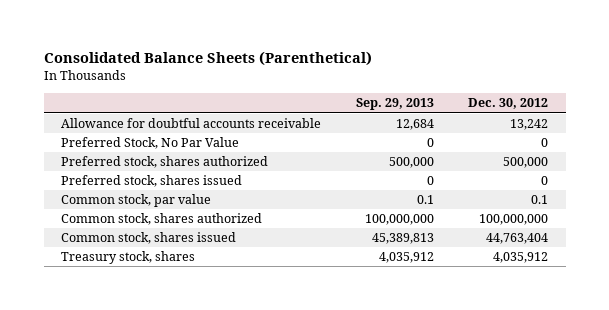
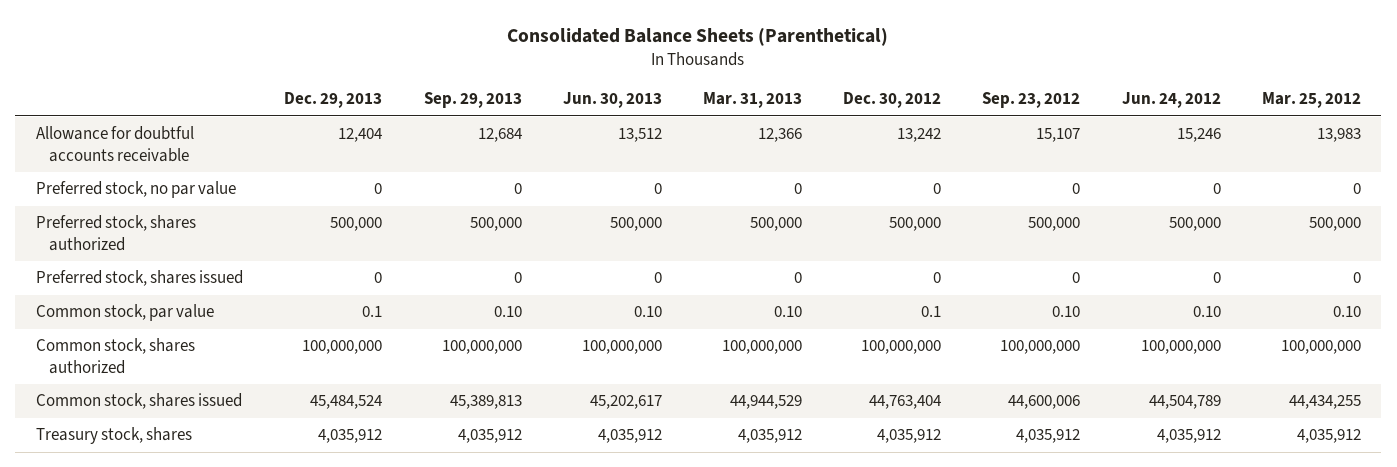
none -> [284,92,383,109] Dec. 29, 2013
none -> [562,92,662,109] Jun. 30, 2013
none -> [702,92,802,109] Mar. 31, 2013
none -> [982,92,1081,109] Sep. 23, 2012
none -> [1121,92,1221,109] Jun. 24, 2012
none -> [1261,92,1361,109] Mar. 25, 2012
[60,137,239,150] Preferred Stock, No Par Value -> [36,181,237,199] Preferred stock, no par value
[416,195,434,205] 0.1 -> [493,306,522,318] 0.10

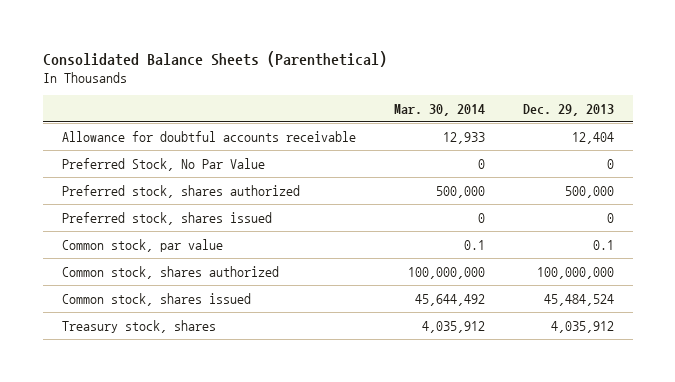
[423,92,522,109] Sep. 29, 2013 -> none
[562,92,662,109] Jun. 30, 2013 -> none
[702,92,802,109] Mar. 31, 2013 -> none
[843,92,942,109] Dec. 30, 2012 -> none
[982,92,1081,109] Sep. 23, 2012 -> none
[1121,92,1221,109] Jun. 24, 2012 -> none
[1261,92,1361,109] Mar. 25, 2012 -> none
none -> [393,103,485,116] Mar. 30, 2014
[36,181,237,199] Preferred stock, no par value -> [61,157,265,171] Preferred Stock, No Par Value

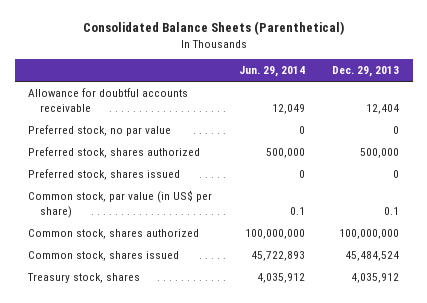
[393,103,485,116] Mar. 30, 2014 -> none
none -> [239,65,306,77] Jun. 29, 2014
[61,157,265,171] Preferred Stock, No Par Value -> [28,125,172,137] Preferred stock, no par value
[61,238,223,252] Common stock, par value -> [28,190,213,218] Common stock, par value (in US$ per share)

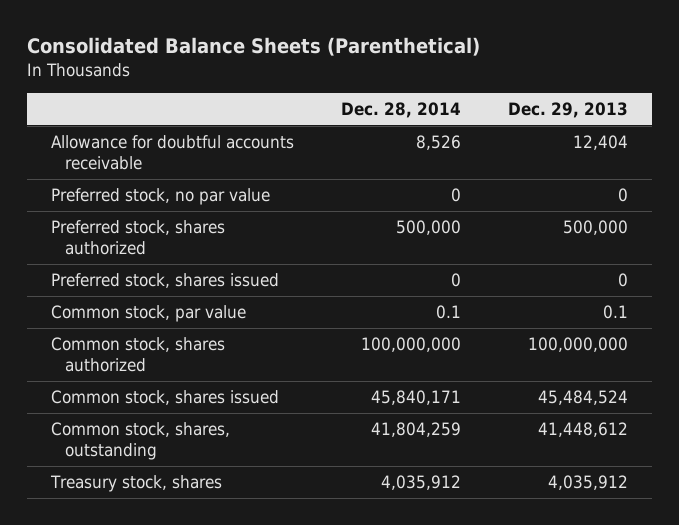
[239,65,306,77] Jun. 29, 2014 -> none
none -> [341,102,462,119] Dec. 28, 2014
[28,190,213,218] Common stock, par value (in US$ per share) -> [50,305,246,323] Common stock, par value
none -> [50,422,230,461] Common stock, shares, outstanding

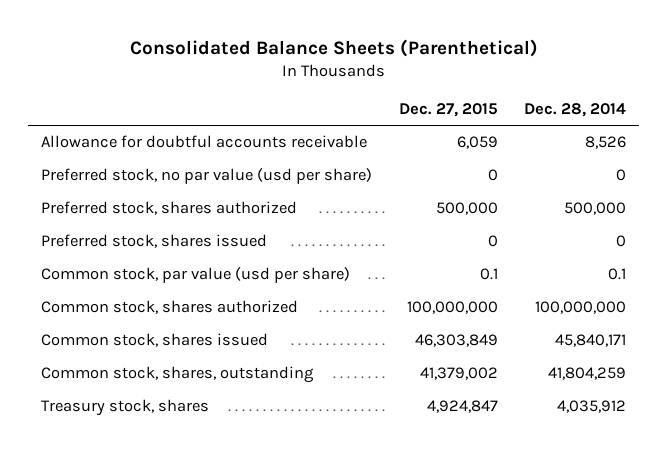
[508,102,629,119] Dec. 29, 2013 -> none
none -> [398,103,498,118] Dec. 27, 2015
[50,188,270,206] Preferred stock, no par value -> [41,168,373,185] Preferred stock, no par value (usd per share)
[50,305,246,323] Common stock, par value -> [41,267,351,284] Common stock, par value (usd per share)

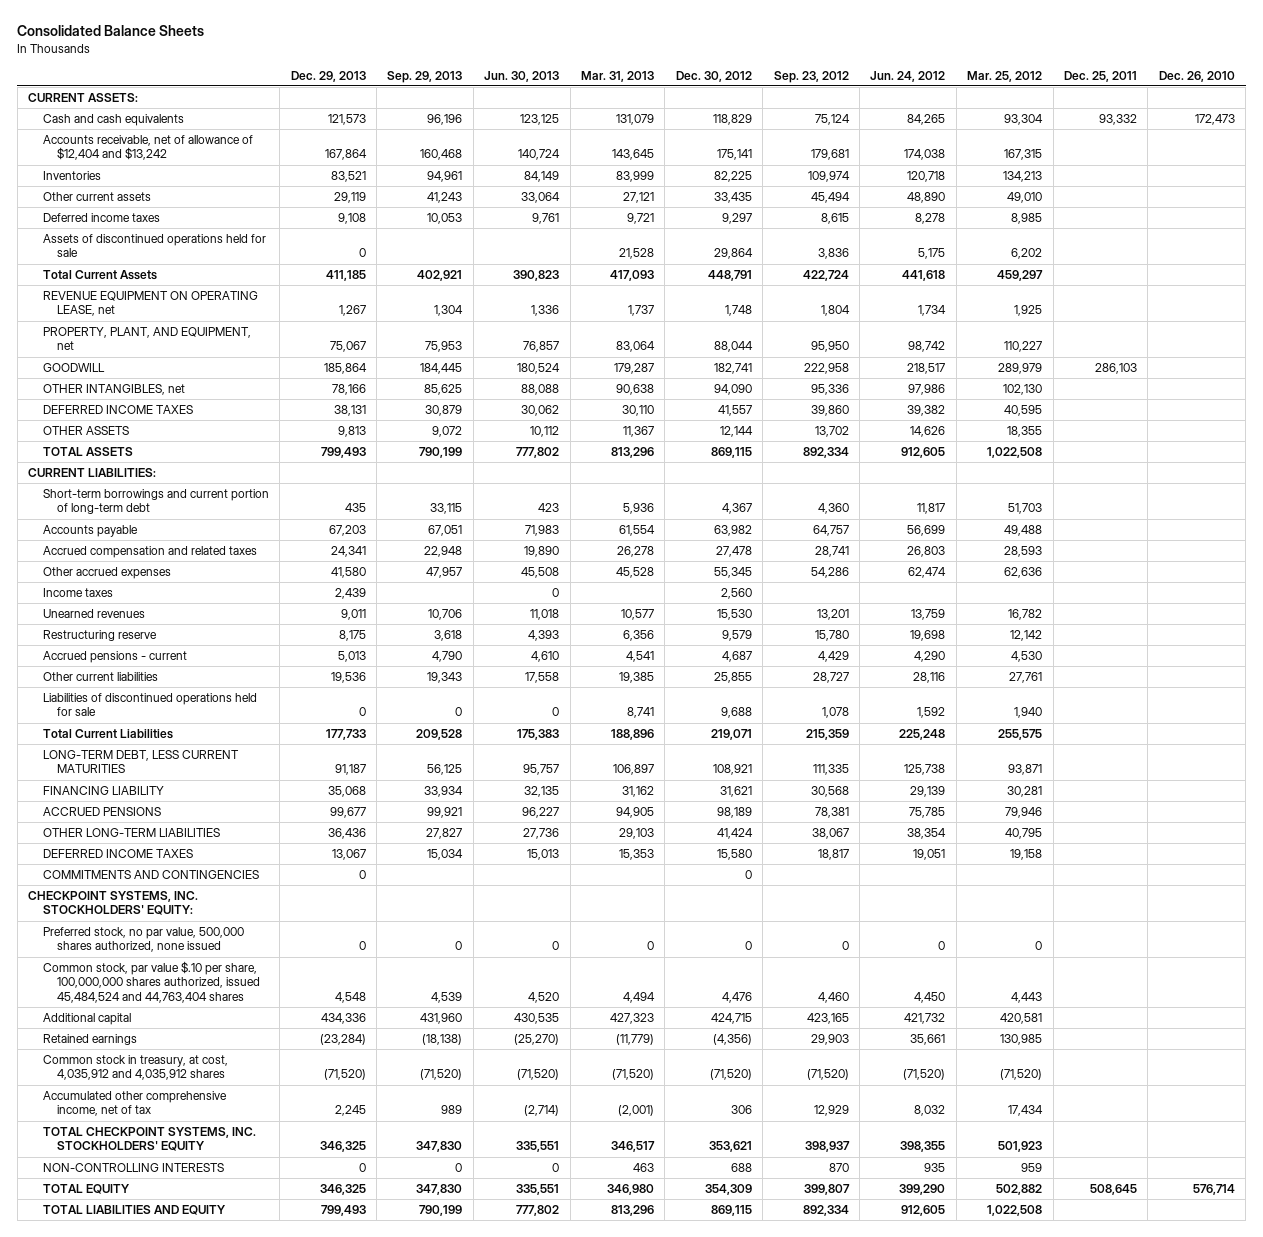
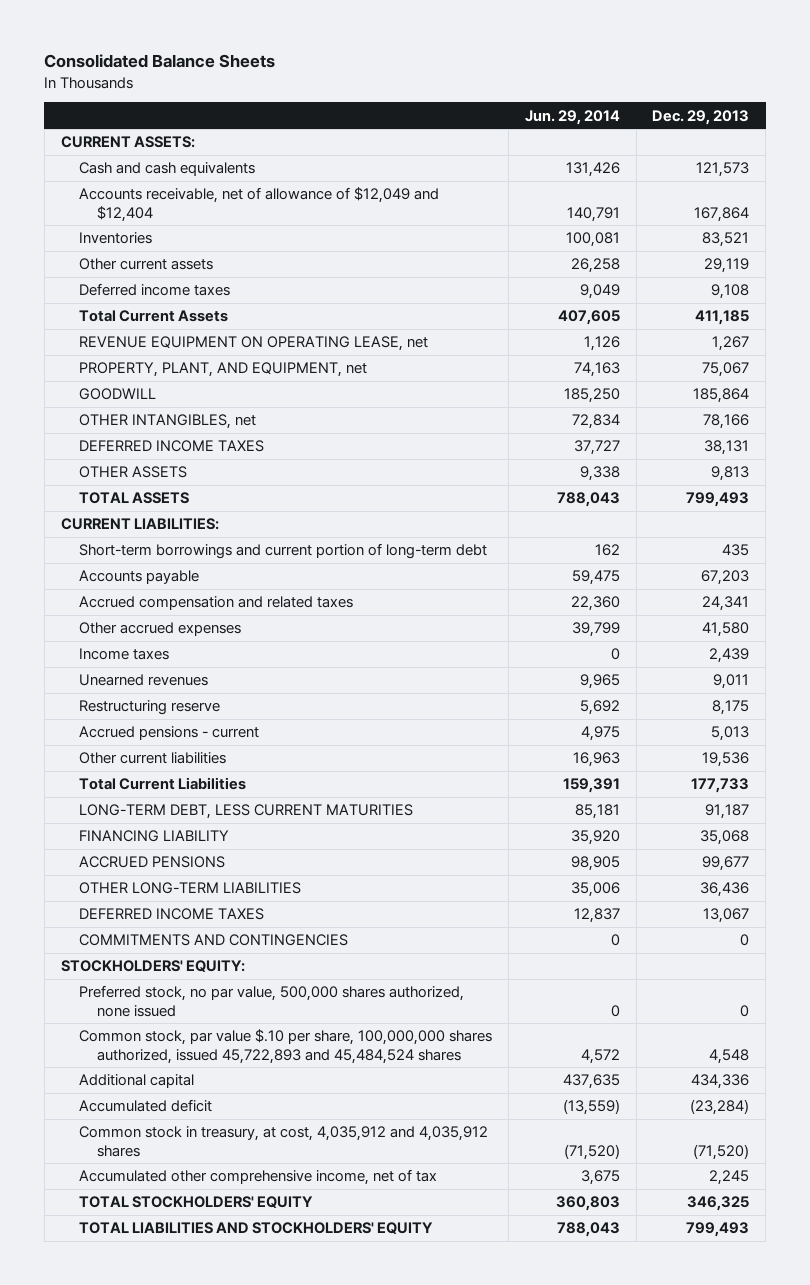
[387,70,463,83] Sep. 29, 2013 -> none
[484,70,560,82] Jun. 30, 2013 -> none
[580,70,654,82] Mar. 31, 2013 -> none
[675,70,752,82] Dec. 30, 2012 -> none
[773,70,849,83] Sep. 23, 2012 -> none
[870,70,946,82] Jun. 24, 2012 -> none
[967,70,1043,82] Mar. 25, 2012 -> none
[1063,70,1137,82] Dec. 25, 2011 -> none
[1158,70,1235,82] Dec. 26, 2010 -> none
none -> [524,109,620,125] Jun. 29, 2014
[42,135,253,161] Accounts receivable, net of allowance of $12,404 and $13,242 -> [78,187,439,222] Accounts receivable, net of allowance of $12,049 and $12,404
[42,234,266,258] Assets of discontinued operations held for sale -> none
[42,693,257,717] Liabilities of discontinued operations held for sale -> none
[28,891,199,916] CHECKPOINT SYSTEMS, INC. STOCKHOLDERS' EQUITY: -> [60,960,245,973] STOCKHOLDERS' EQUITY:
[42,961,261,1003] Common stock, par value $.10 per share, 100,000,000 shares authorized, issued 45,484,524 and 44,763,404 shares -> [78,1029,492,1064] Common stock, par value $.10 per share, 100,000,000 shares authorized, issued 45,722,893 and 45,484,524 shares
[42,1034,137,1046] Retained earnings -> [78,1099,212,1113] Accumulated deficit
[42,1127,256,1152] TOTAL CHECKPOINT SYSTEMS, INC. STOCKHOLDERS' EQUITY -> none
[42,1163,224,1173] NON-CONTROLLING INTERESTS -> none
[42,1184,130,1195] TOTAL EQUITY -> [78,1196,313,1209] TOTAL STOCKHOLDERS' EQUITY
[42,1205,226,1216] TOTAL LIABILITIES AND EQUITY -> [78,1222,433,1235] TOTAL LIABILITIES AND STOCKHOLDERS' EQUITY

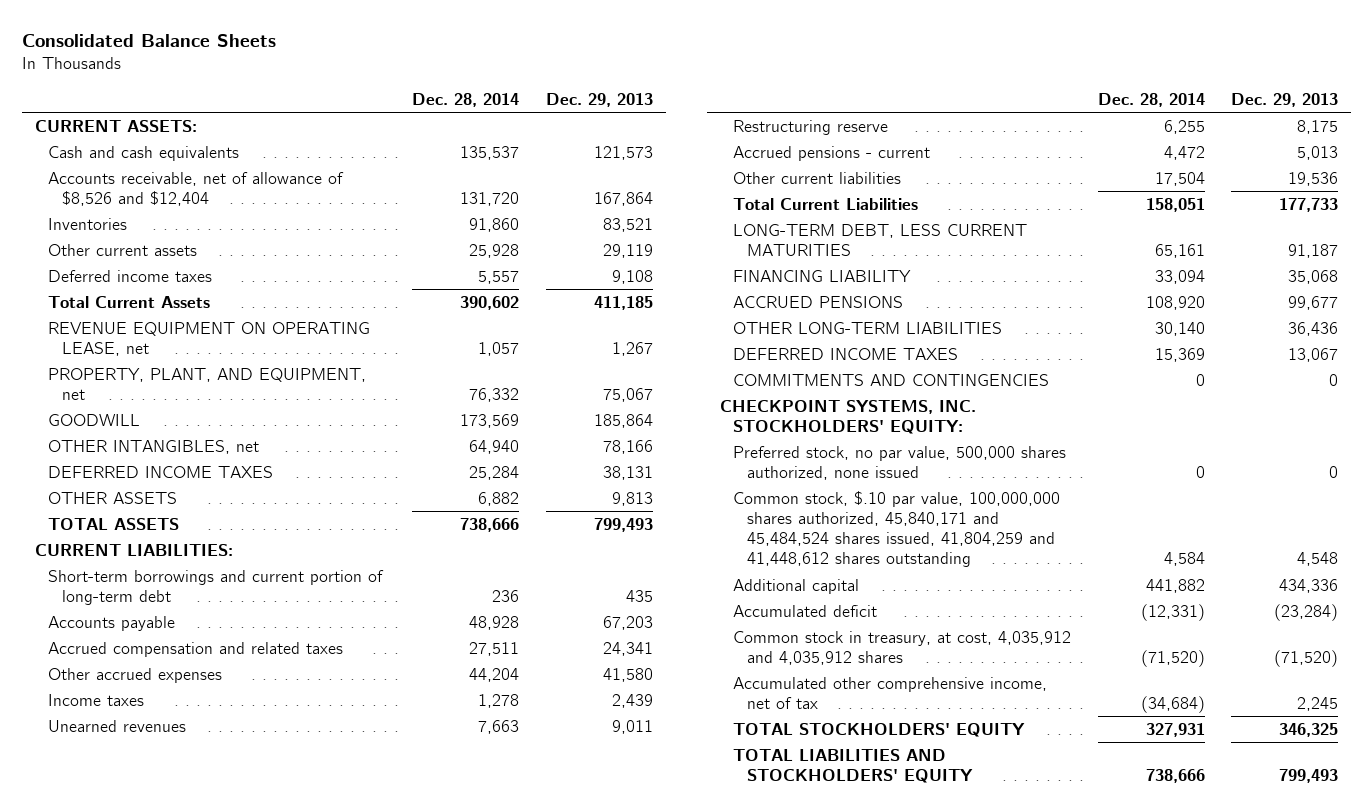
[524,109,620,125] Jun. 29, 2014 -> none
none -> [412,92,520,107] Dec. 28, 2014
[78,187,439,222] Accounts receivable, net of allowance of $12,049 and $12,404 -> [48,171,345,206] Accounts receivable, net of allowance of $8,526 and $12,404
[60,960,245,973] STOCKHOLDERS' EQUITY: -> [719,399,976,434] CHECKPOINT SYSTEMS, INC. STOCKHOLDERS' EQUITY:
[78,1029,492,1064] Common stock, par value $.10 per share, 100,000,000 shares authorized, issued 45,722,893 and 45,484,524 shares -> [733,490,1061,568] Common stock, $.10 par value, 100,000,000 shares authorized, 45,840,171 and 45,484,524 shares issued, 41,804,259 and 41,448,612 shares outstanding

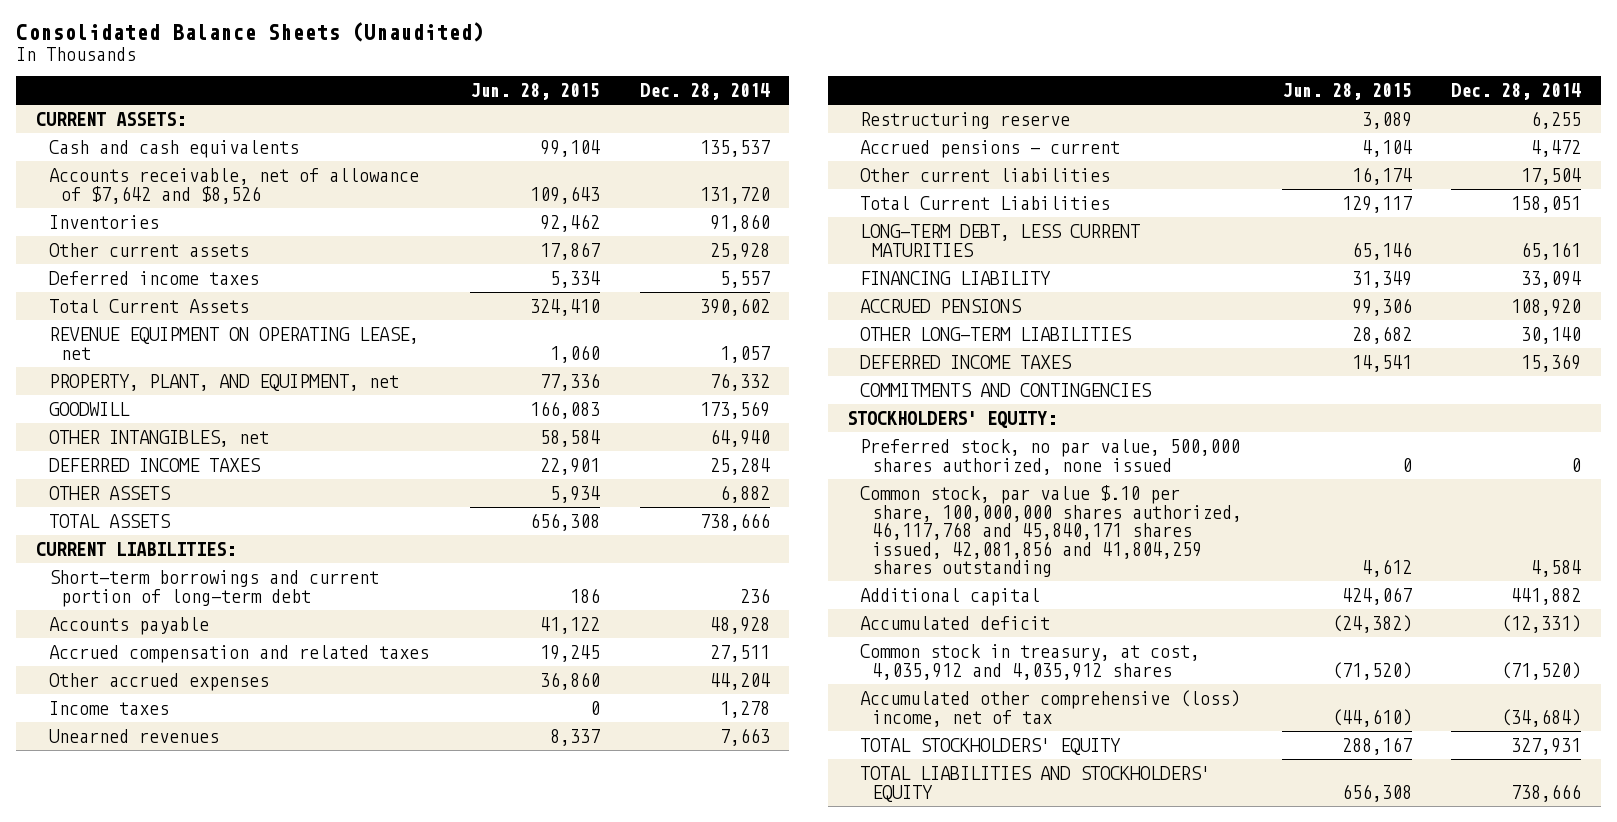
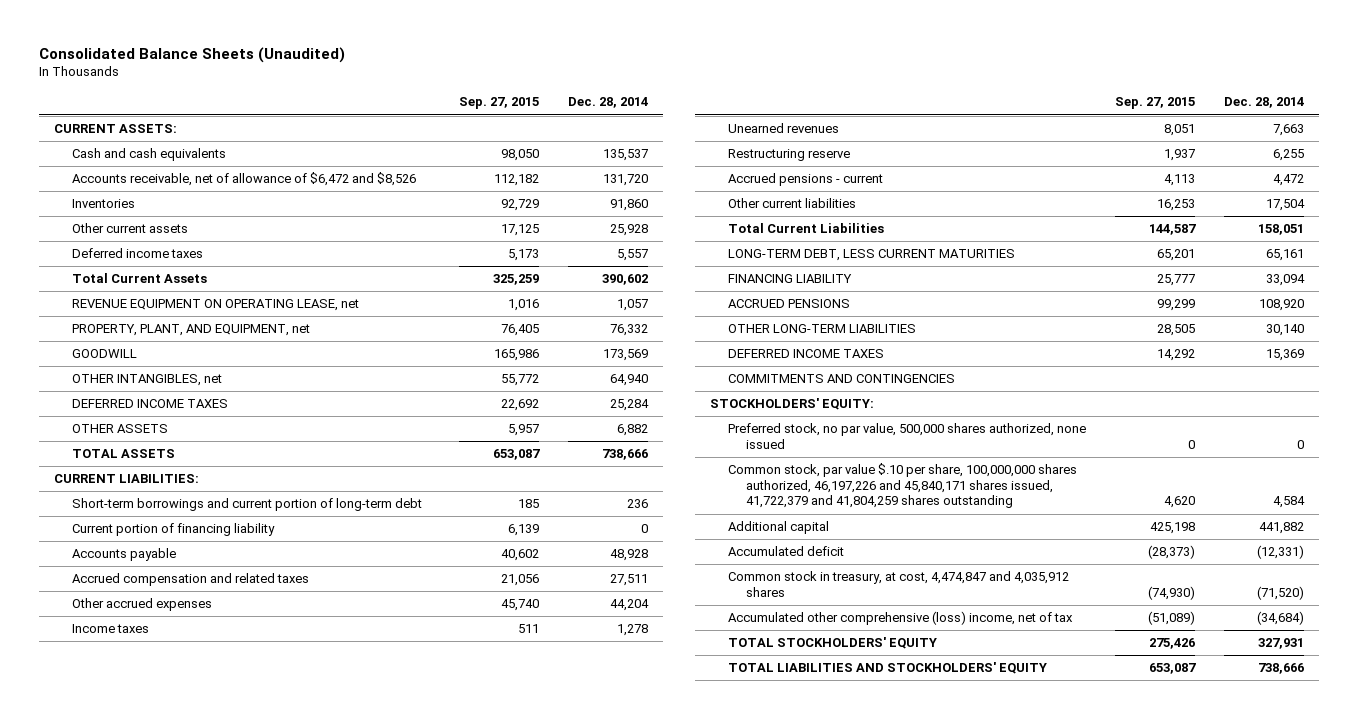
[470,83,601,101] Jun. 28, 2015 -> none
none -> [459,97,540,110] Sep. 27, 2015
[48,168,419,204] Accounts receivable, net of allowance of $7,642 and $8,526 -> [71,172,416,187] Accounts receivable, net of allowance of $6,472 and $8,526
none -> [71,523,275,537] Current portion of financing liability
[859,485,1243,578] Common stock, par value $.10 per share, 100,000,000 shares authorized, 46,117,768 and 45,840,171 shares issued, 42,081,856 and 41,804,259 shares outstanding -> [727,463,1077,509] Common stock, par value $.10 per share, 100,000,000 shares authorized, 46,197,226 and 45,840,171 shares issued, 41,722,379 and 41,804,259 shares outstanding
[859,644,1200,680] Common stock in treasury, at cost, 4,035,912 and 4,035,912 shares -> [727,571,1069,597] Common stock in treasury, at cost, 4,474,847 and 4,035,912 shares

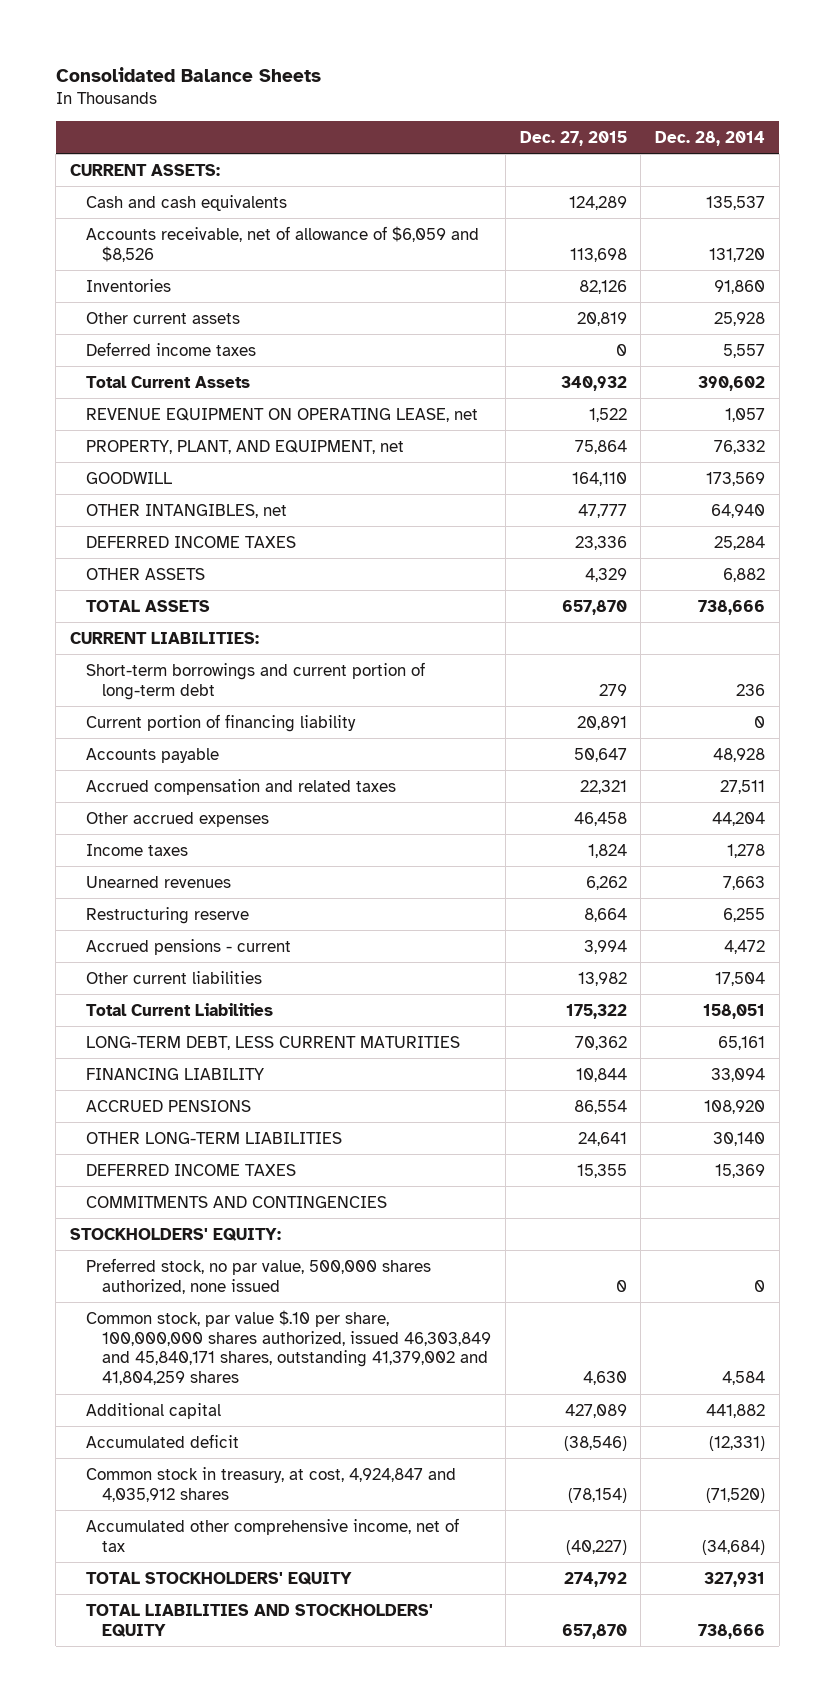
[39,47,346,64] Consolidated Balance Sheets (Unaudited) -> [55,66,321,82] Consolidated Balance Sheets
[459,97,540,110] Sep. 27, 2015 -> none
none -> [519,130,627,146] Dec. 27, 2015
[71,172,416,187] Accounts receivable, net of allowance of $6,472 and $8,526 -> [86,225,480,262] Accounts receivable, net of allowance of $6,059 and $8,526
[727,463,1077,509] Common stock, par value $.10 per share, 100,000,000 shares authorized, 46,197,226 and 45,840,171 shares issued, 41,722,379 and 41,804,259 shares outstanding -> [86,1309,492,1386] Common stock, par value $.10 per share, 100,000,000 shares authorized, issued 46,303,849 and 45,840,171 shares, outstanding 41,379,002 and 41,804,259 shares
[727,571,1069,597] Common stock in treasury, at cost, 4,474,847 and 4,035,912 shares -> [86,1466,457,1502] Common stock in treasury, at cost, 4,924,847 and 4,035,912 shares
[727,611,1073,626] Accumulated other comprehensive (loss) income, net of tax -> [86,1517,460,1552] Accumulated other comprehensive income, net of tax

